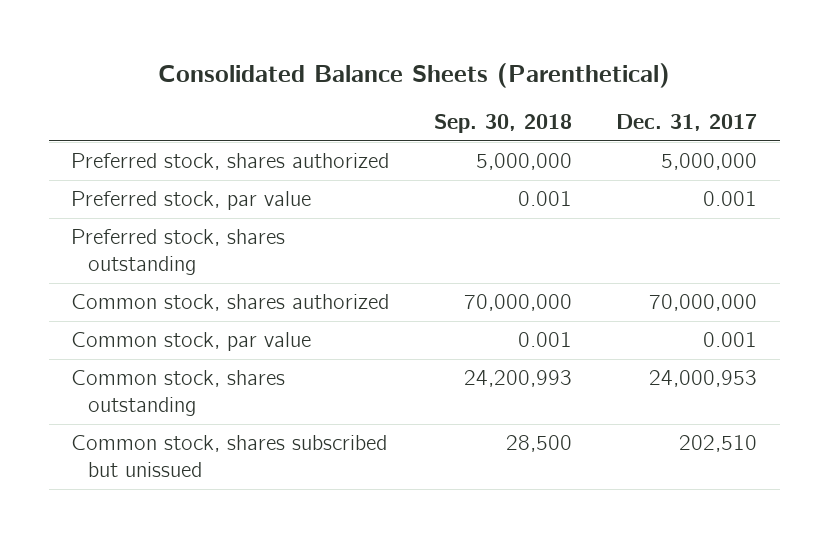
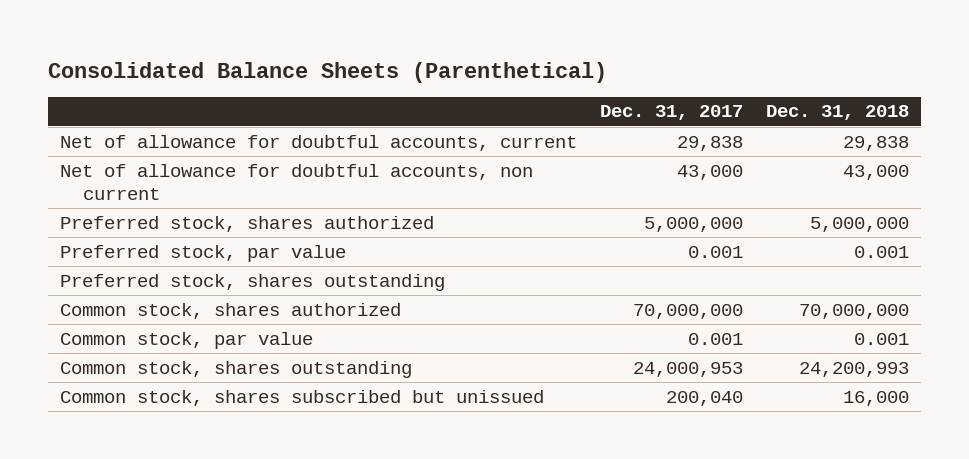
[433,114,572,134] Sep. 30, 2018 -> none
none -> [766,105,910,121] Dec. 31, 2018
none -> [59,134,577,151] Net of allowance for doubtful accounts, current
none -> [59,163,533,201] Net of allowance for doubtful accounts, non current
[679,435,758,453] 202,510 -> [665,390,743,406] 200,040

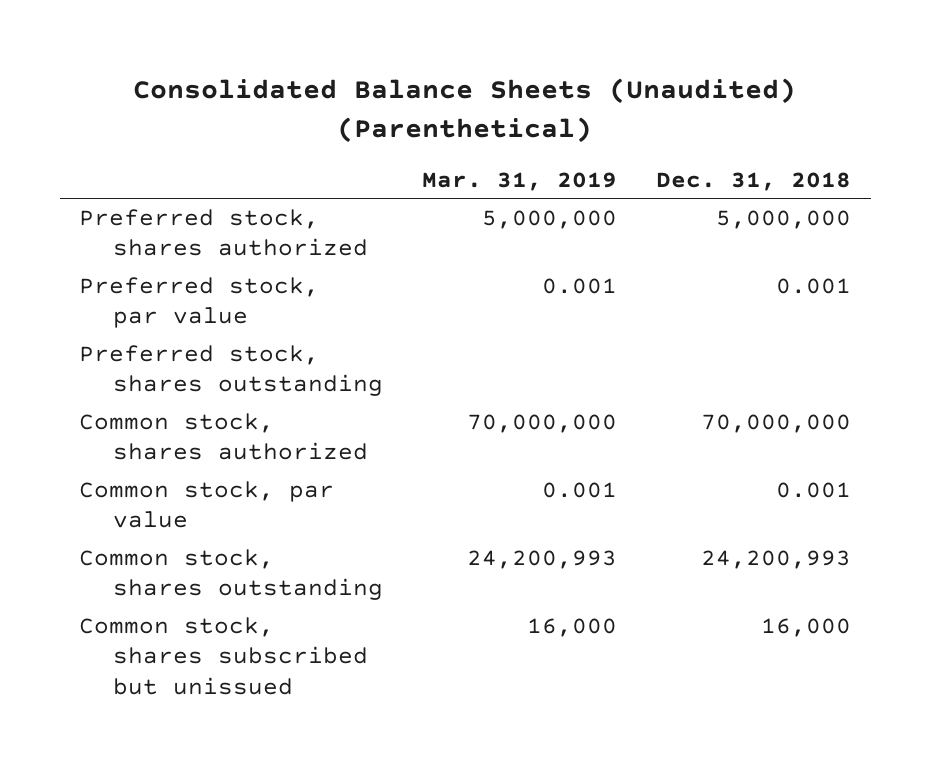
[48,61,608,83] Consolidated Balance Sheets (Parenthetical) -> [133,78,797,143] Consolidated Balance Sheets (Unaudited) (Parenthetical)
[599,105,743,121] Dec. 31, 2017 -> none
none -> [422,172,618,192] Mar. 31, 2019
[59,134,577,151] Net of allowance for doubtful accounts, current -> none
[59,163,533,201] Net of allowance for doubtful accounts, non current -> none

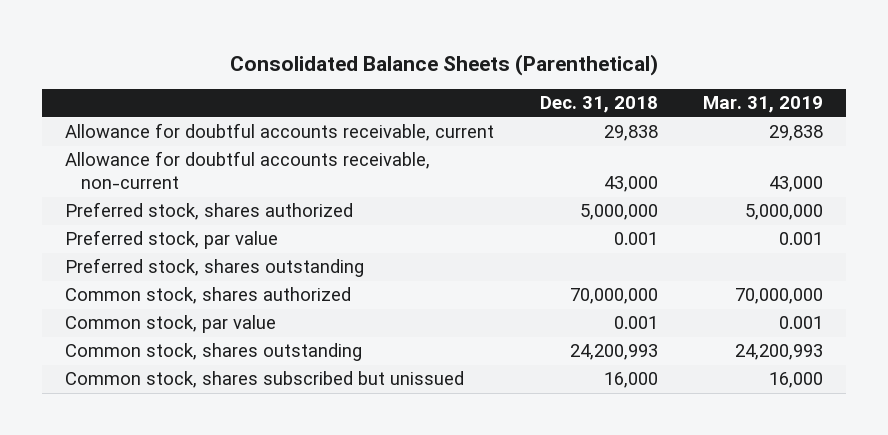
[133,78,797,143] Consolidated Balance Sheets (Unaudited) (Parenthetical) -> [230,53,659,76] Consolidated Balance Sheets (Parenthetical)
none -> [64,123,494,142] Allowance for doubtful accounts receivable, current
none -> [64,151,430,190] Allowance for doubtful accounts receivable, non-current

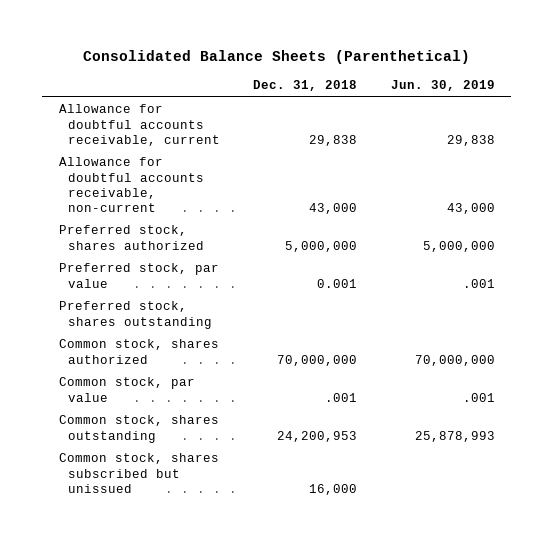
[703,96,824,114] Mar. 31, 2019 -> none
none -> [390,80,495,92] Jun. 30, 2019
[613,316,658,330] 0.001 -> [325,392,358,402] .001
[569,344,658,361] 24,200,993 -> [277,430,358,442] 24,200,953

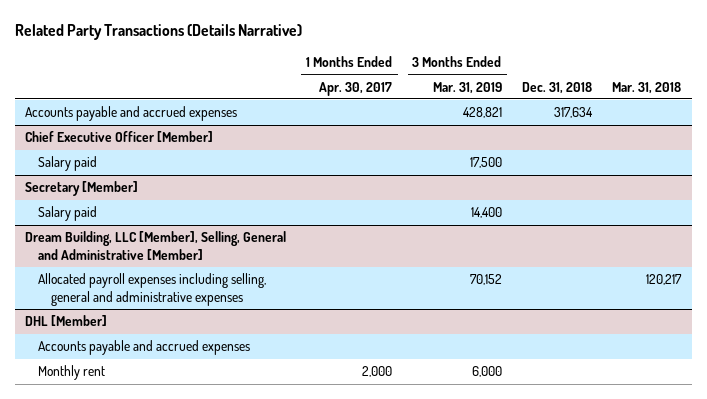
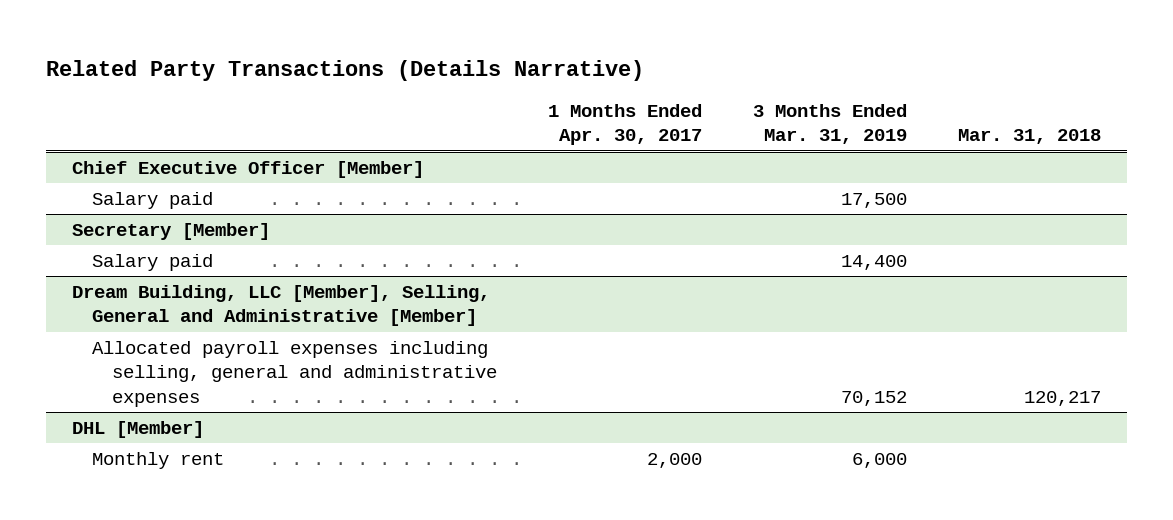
[522,81,593,94] Dec. 31, 2018 -> none
[25,106,238,122] Accounts payable and accrued expenses -> none
[38,340,251,356] Accounts payable and accrued expenses -> none

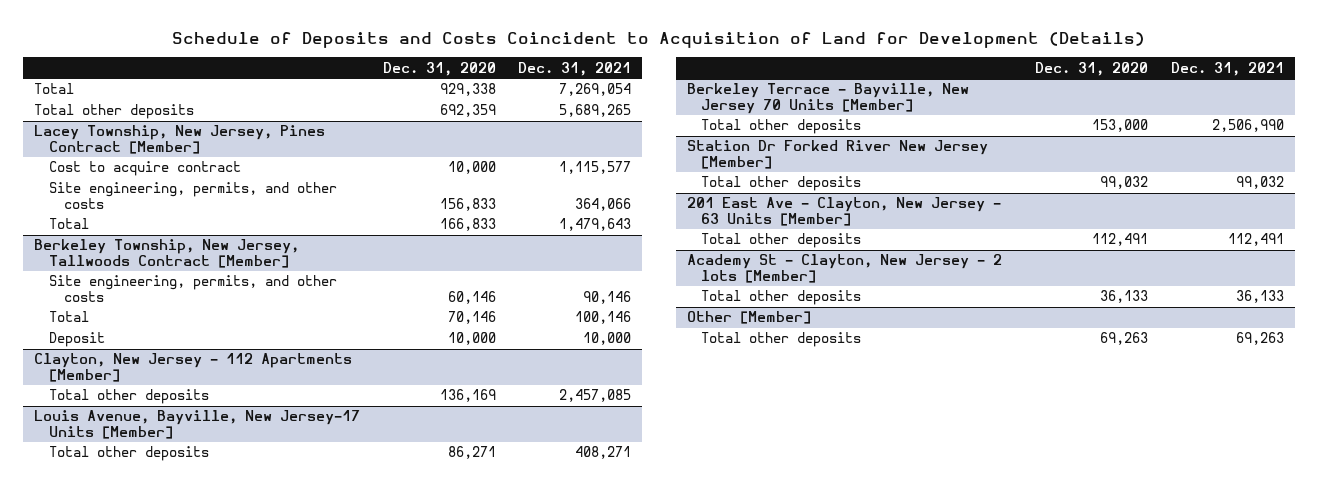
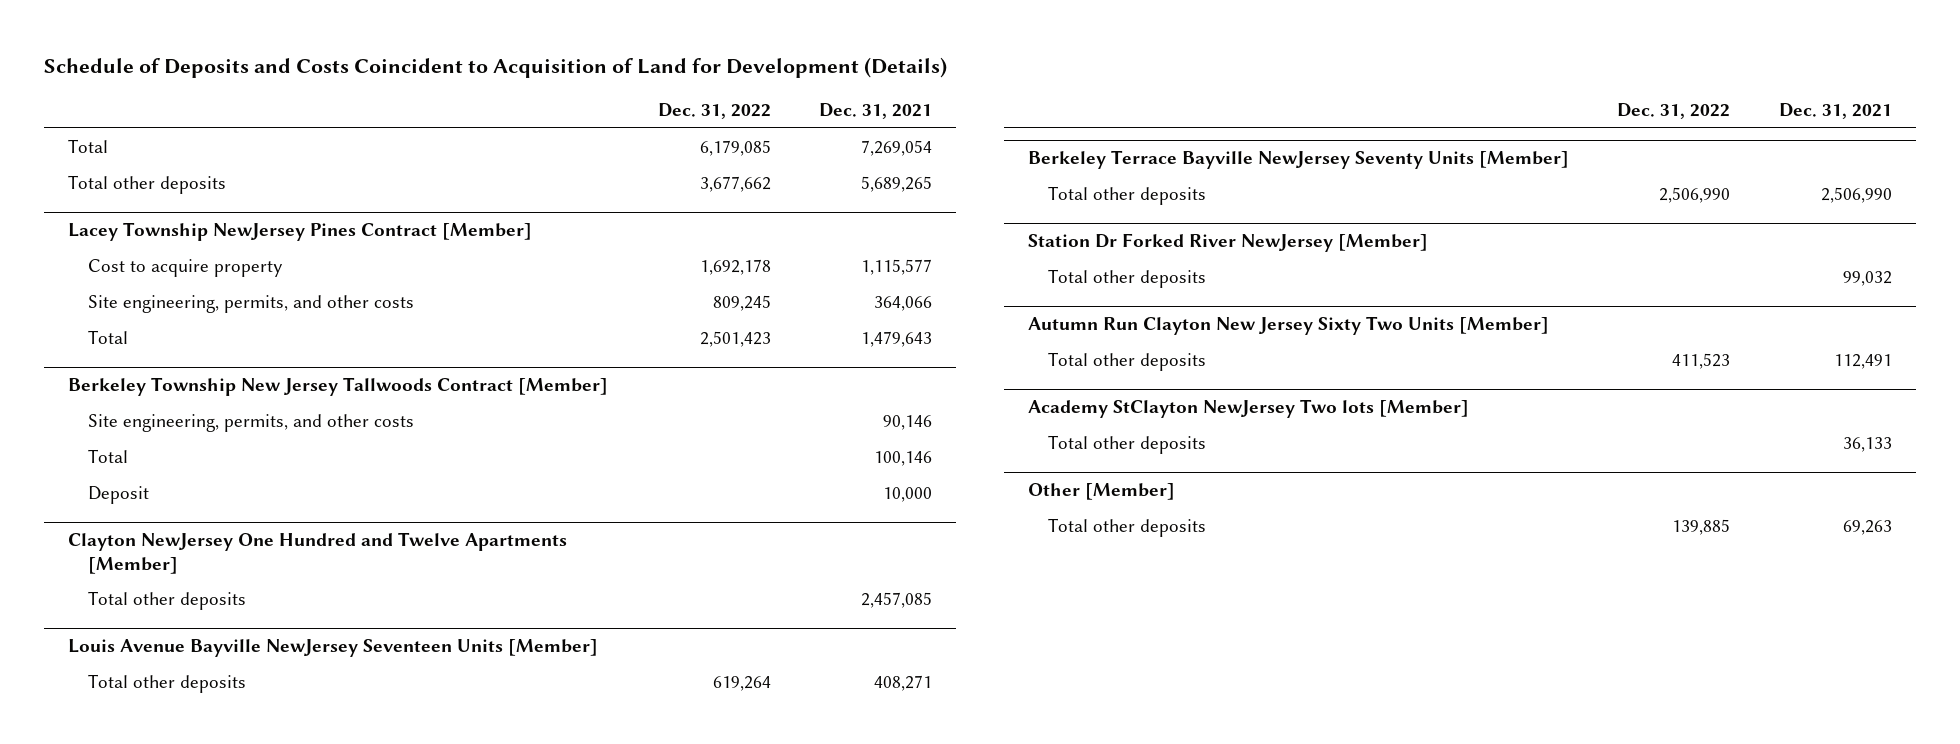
[382,61,496,76] Dec. 31, 2020 -> none
none -> [657,103,771,120] Dec. 31, 2022
[34,125,326,154] Lacey Township, New Jersey, Pines Contract [Member] -> [68,222,533,242] Lacey Township NewJersey Pines Contract [Member]
[49,161,242,177] Cost to acquire contract -> [88,258,284,277] Cost to acquire property
[34,239,300,268] Berkeley Township, New Jersey, Tallwoods Contract [Member] -> [68,377,609,397] Berkeley Township New Jersey Tallwoods Contract [Member]
[34,353,353,382] Clayton, New Jersey - 112 Apartments [Member] -> [68,532,568,574] Clayton NewJersey One Hundred and Twelve Apartments [Member]
[34,410,361,439] Louis Avenue, Bayville, New Jersey-17 Units [Member] -> [68,639,599,658] Louis Avenue Bayville NewJersey Seventeen Units [Member]
[686,83,969,114] Berkeley Terrace - Bayville, New Jersey 70 Units [Member] -> [1027,150,1569,170] Berkeley Terrace Bayville NewJersey Seventy Units [Member]
[686,140,988,169] Station Dr Forked River New Jersey [Member] -> [1027,233,1428,253] Station Dr Forked River NewJersey [Member]
[686,197,1001,226] 201 East Ave - Clayton, New Jersey - 63 Units [Member] -> none
none -> [1027,316,1549,336] Autumn Run Clayton New Jersey Sixty Two Units [Member]
[686,254,1002,283] Academy St - Clayton, New Jersey - 2 lots [Member] -> [1027,399,1469,419] Academy StClayton NewJersey Two lots [Member]

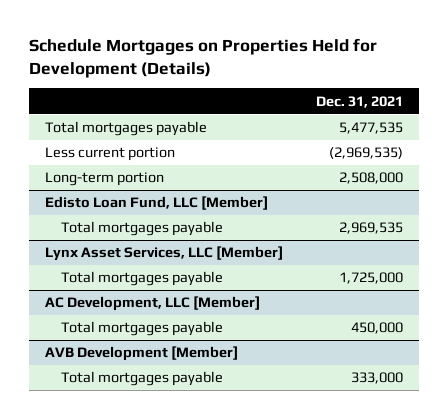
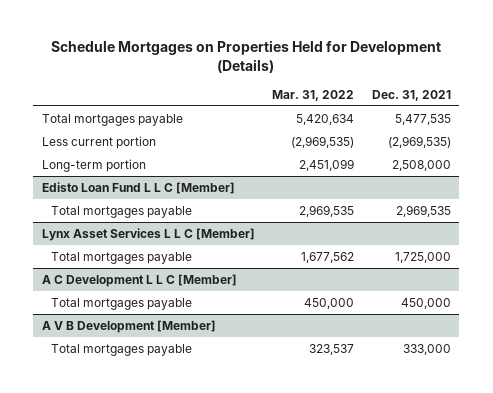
none -> [272,89,355,101] Mar. 31, 2022
[44,196,268,211] Edisto Loan Fund, LLC [Member] -> [41,181,235,194] Edisto Loan Fund L L C [Member]
[44,246,283,262] Lynx Asset Services, LLC [Member] -> [41,227,255,241] Lynx Asset Services L L C [Member]
[44,296,260,312] AC Development, LLC [Member] -> [41,273,237,287] A C Development L L C [Member]
[44,346,238,362] AVB Development [Member] -> [41,319,216,333] A V B Development [Member]

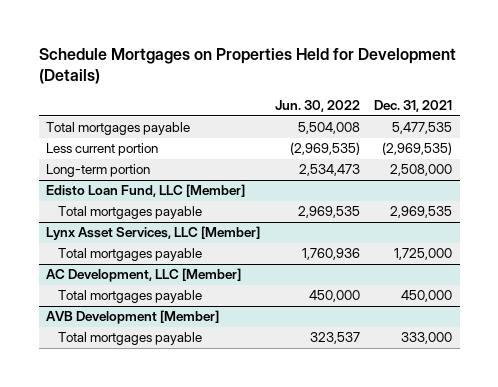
[272,89,355,101] Mar. 31, 2022 -> none
none -> [274,100,360,113] Jun. 30, 2022
[41,181,235,194] Edisto Loan Fund L L C [Member] -> [45,184,245,198] Edisto Loan Fund, LLC [Member]
[41,227,255,241] Lynx Asset Services L L C [Member] -> [45,226,260,241] Lynx Asset Services, LLC [Member]
[41,273,237,287] A C Development L L C [Member] -> [45,268,241,283] AC Development, LLC [Member]
[41,319,216,333] A V B Development [Member] -> [45,310,219,325] AVB Development [Member]

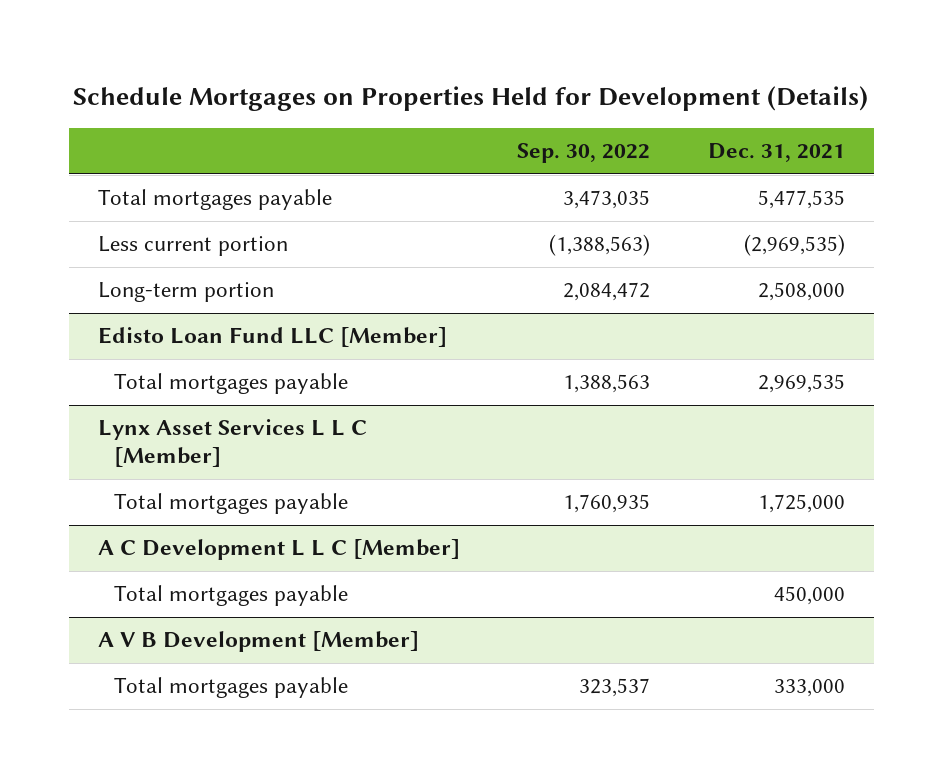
[274,100,360,113] Jun. 30, 2022 -> none
none -> [517,143,651,164] Sep. 30, 2022
[45,184,245,198] Edisto Loan Fund, LLC [Member] -> [97,327,447,348] Edisto Loan Fund LLC [Member]
[45,226,260,241] Lynx Asset Services, LLC [Member] -> [97,419,367,468] Lynx Asset Services L L C [Member]
[45,268,241,283] AC Development, LLC [Member] -> [97,539,460,561] A C Development L L C [Member]
[45,310,219,325] AVB Development [Member] -> [97,631,419,653] A V B Development [Member]

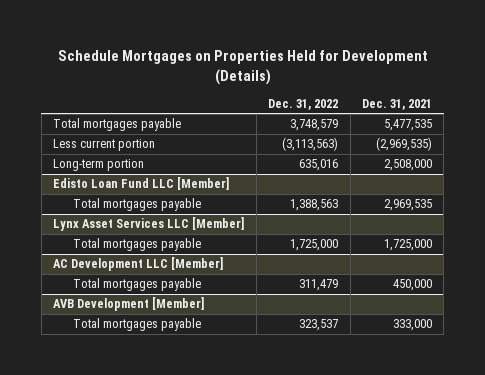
[517,143,651,164] Sep. 30, 2022 -> none
none -> [268,98,339,110] Dec. 31, 2022
[97,419,367,468] Lynx Asset Services L L C [Member] -> [53,217,245,232] Lynx Asset Services LLC [Member]
[97,539,460,561] A C Development L L C [Member] -> [53,257,224,272] AC Development LLC [Member]
[97,631,419,653] A V B Development [Member] -> [53,297,205,312] AVB Development [Member]

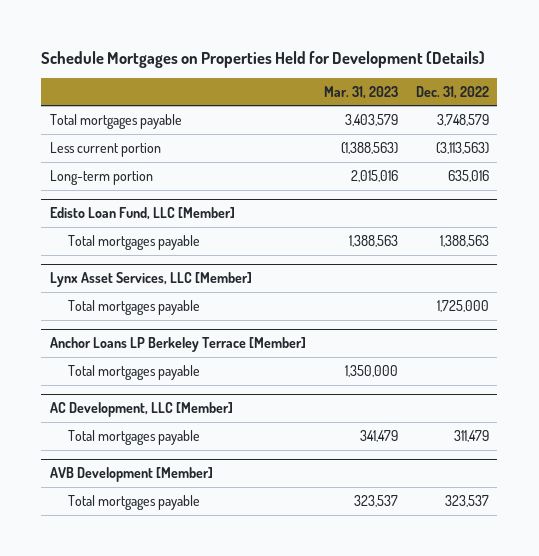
[362,98,433,110] Dec. 31, 2021 -> none
none -> [323,85,398,99] Mar. 31, 2023
[53,177,230,191] Edisto Loan Fund LLC [Member] -> [50,207,236,221] Edisto Loan Fund, LLC [Member]
[53,217,245,232] Lynx Asset Services LLC [Member] -> [50,272,253,288] Lynx Asset Services, LLC [Member]
none -> [50,337,307,353] Anchor Loans LP Berkeley Terrace [Member]
none -> [67,365,200,381] Total mortgages payable
[53,257,224,272] AC Development LLC [Member] -> [50,402,234,418] AC Development, LLC [Member]

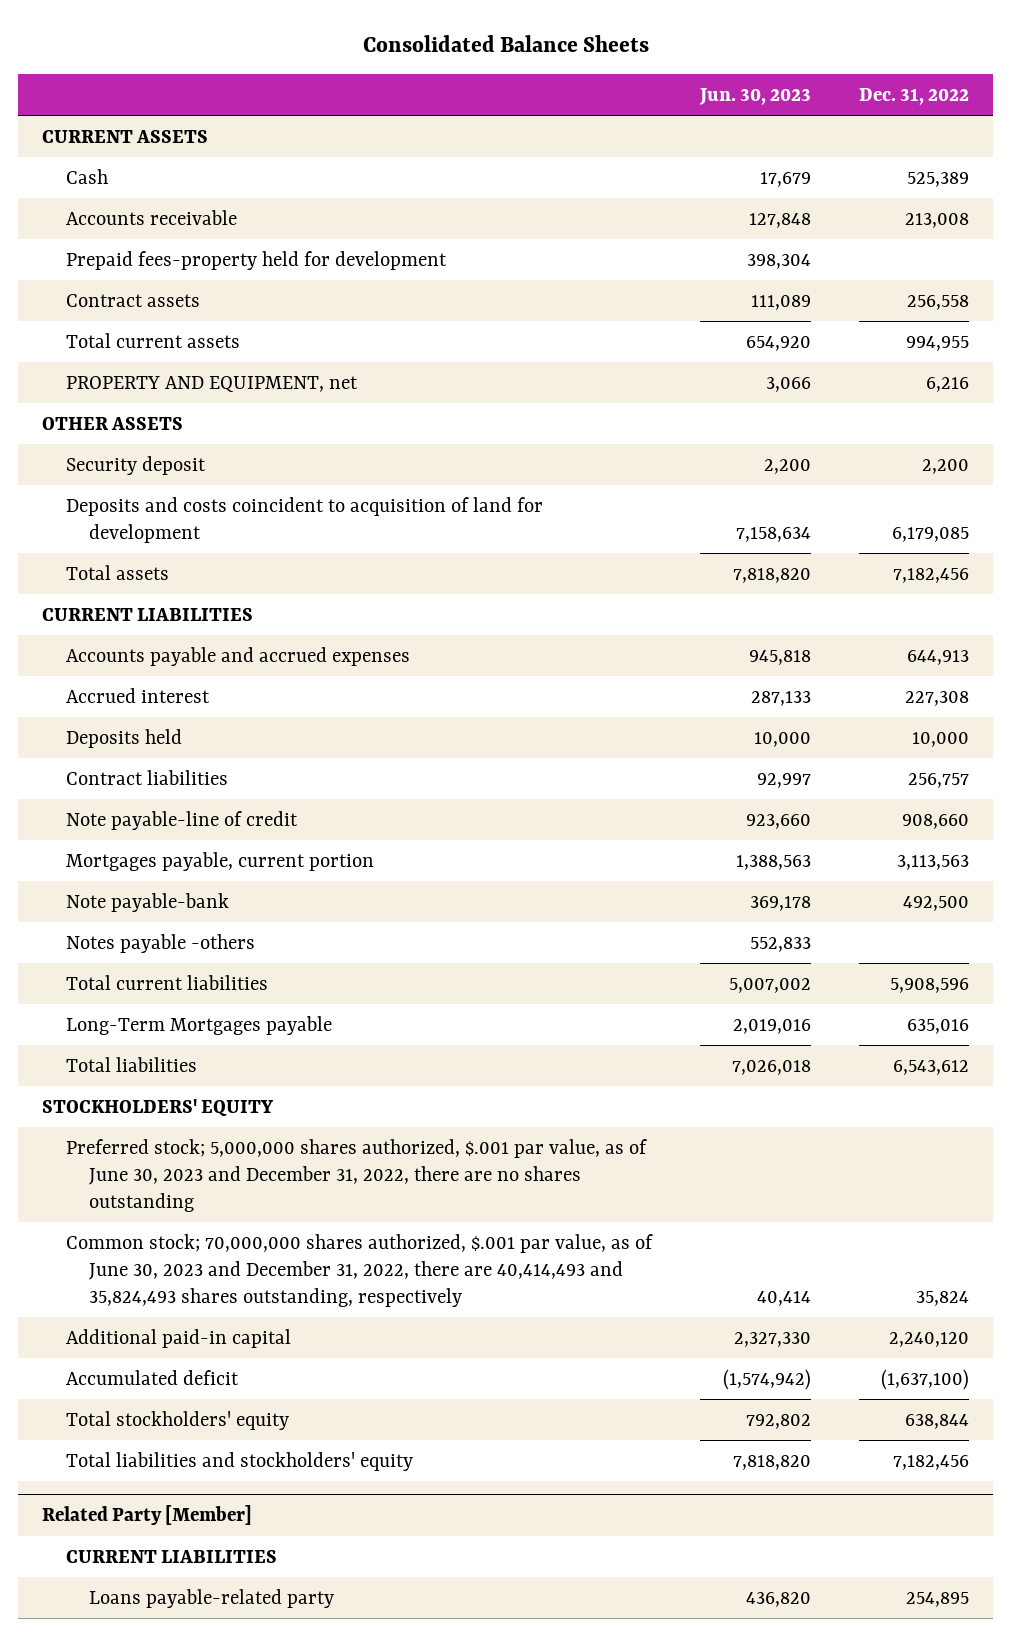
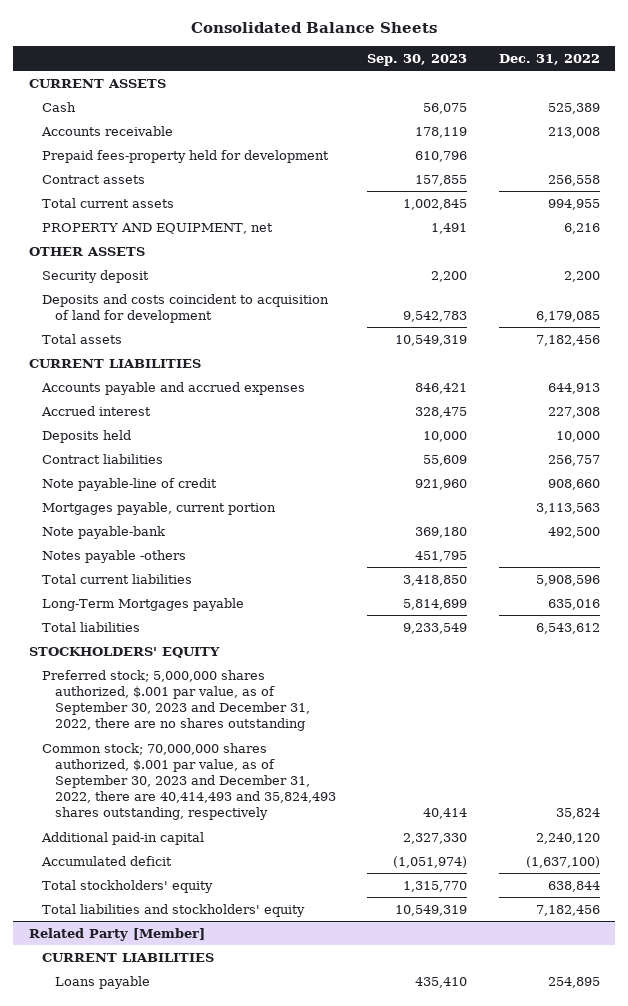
[698,88,811,106] Jun. 30, 2023 -> none
none -> [367,54,468,67] Sep. 30, 2023
[65,1138,647,1212] Preferred stock; 5,000,000 shares authorized, $.001 par value, as of June 30, 2023 and December 31, 2022, there are no shares outstanding -> [41,669,311,732] Preferred stock; 5,000,000 shares authorized, $.001 par value, as of September 30, 2023 and December 31, 2022, there are no shares outstanding
[65,1233,653,1307] Common stock; 70,000,000 shares authorized, $.001 par value, as of June 30, 2023 and December 31, 2022, there are 40,414,493 and 35,824,493 shares outstanding, respectively -> [41,742,337,821] Common stock; 70,000,000 shares authorized, $.001 par value, as of September 30, 2023 and December 31, 2022, there are 40,414,493 and 35,824,493 shares outstanding, respectively
[88,1588,334,1608] Loans payable-related party -> [55,975,151,989] Loans payable

